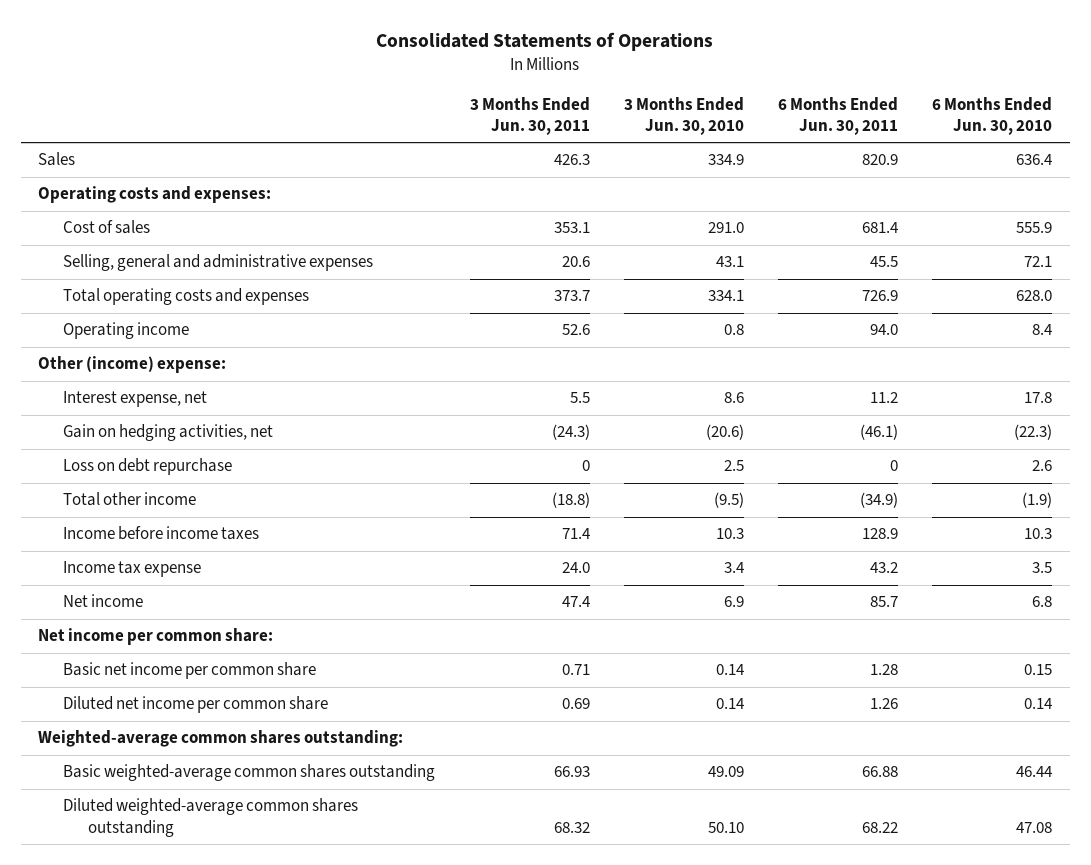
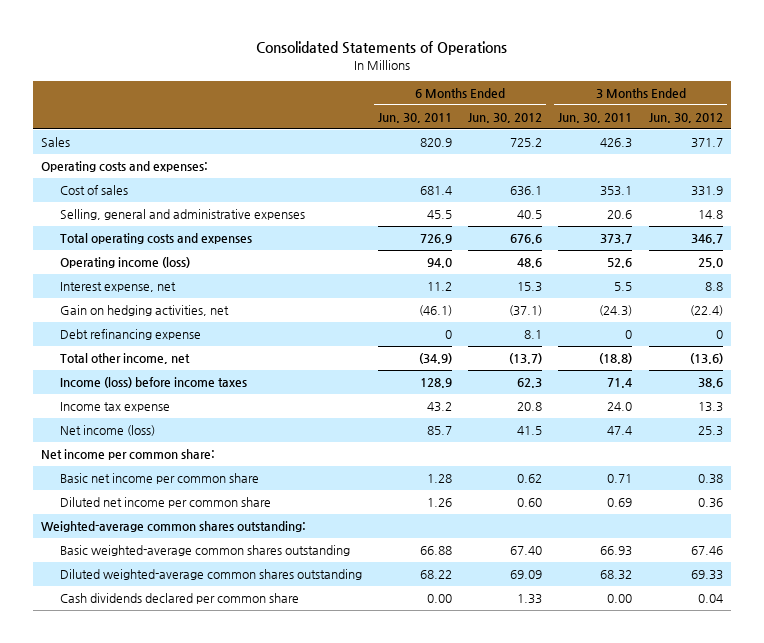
[623,96,744,136] 3 Months Ended Jun. 30, 2010 -> none
[932,96,1053,136] 6 Months Ended Jun. 30, 2010 -> none
none -> [468,112,543,123] Jun. 30, 2012
none -> [648,112,723,123] Jun. 30, 2012
[38,356,227,374] Other (income) expense: -> none
[63,322,190,340] Operating income -> [60,257,191,269] Operating income (loss)
[63,458,233,476] Loss on debt repurchase -> none
none -> [60,329,202,341] Debt refinancing expense
[63,492,197,507] Total other income -> [60,353,191,365] Total other income, net
[63,526,260,541] Income before income taxes -> [60,377,248,389] Income (loss) before income taxes
[63,594,144,608] Net income -> [60,425,156,437] Net income (loss)
none -> [60,593,300,605] Cash dividends declared per common share

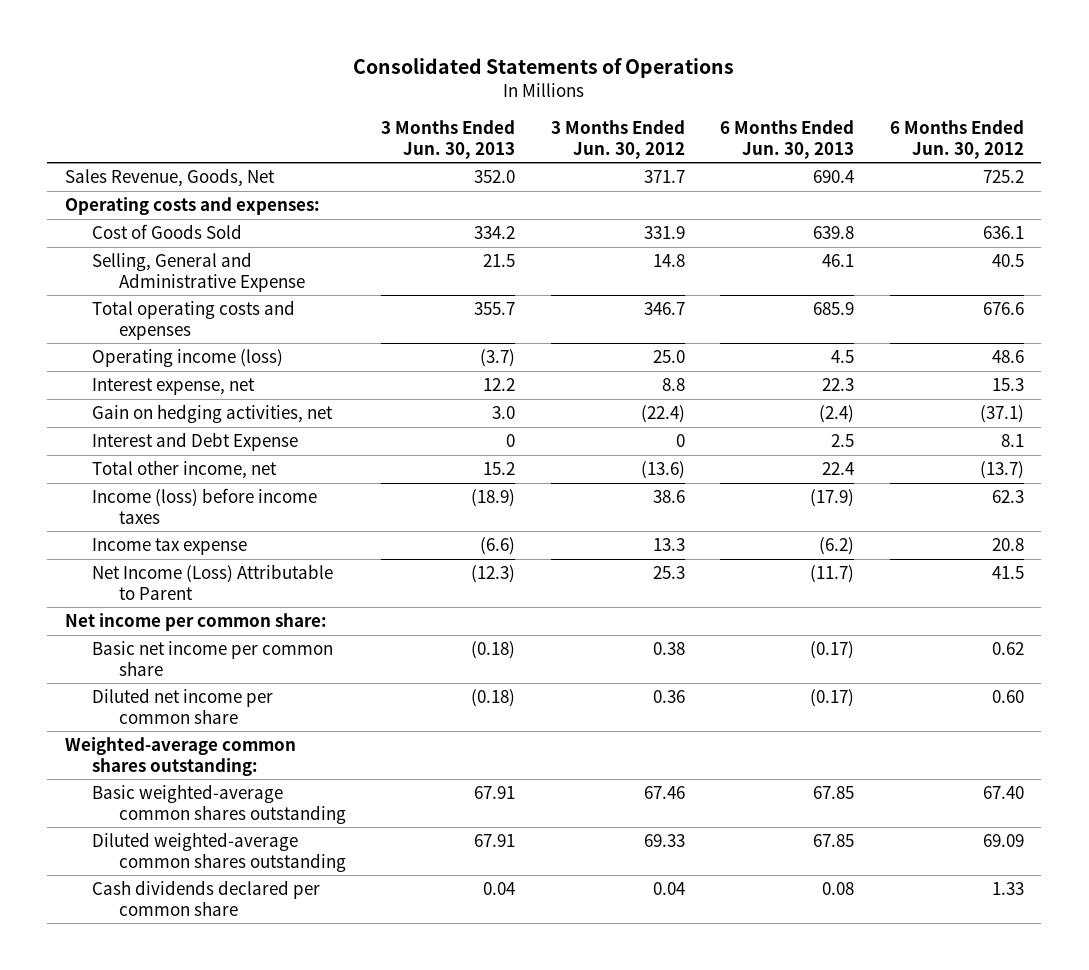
[378,112,453,123] Jun. 30, 2011 -> none
[558,112,633,123] Jun. 30, 2011 -> none
none -> [381,119,516,159] 3 Months Ended Jun. 30, 2013
none -> [720,119,855,159] 6 Months Ended Jun. 30, 2013
[41,137,71,148] Sales -> [65,167,276,187] Sales Revenue, Goods, Net
[60,185,129,196] Cost of sales -> [91,223,242,239] Cost of Goods Sold
[60,209,306,221] Selling, general and administrative expenses -> [91,251,305,292] Selling, General and Administrative Expense
[60,329,202,341] Debt refinancing expense -> none
none -> [91,431,298,451] Interest and Debt Expense
[60,425,156,437] Net income (loss) -> [91,563,333,600] Net Income (Loss) Attributable to Parent

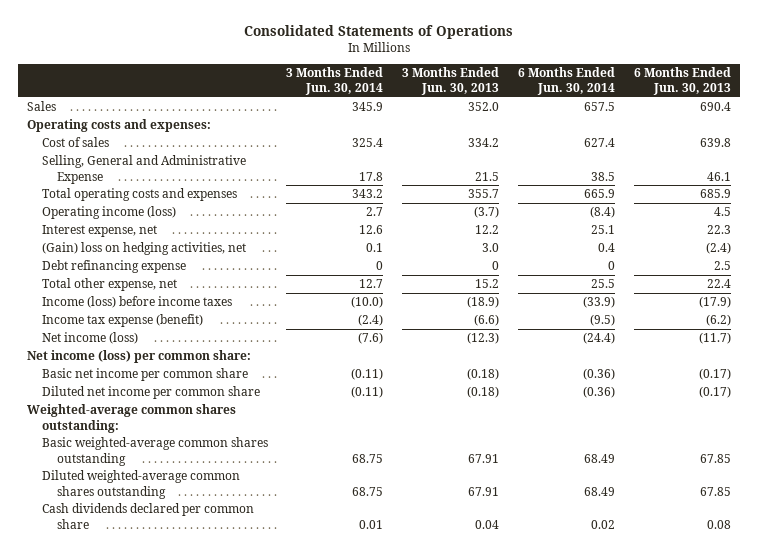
[550,119,685,159] 3 Months Ended Jun. 30, 2012 -> none
[889,119,1024,159] 6 Months Ended Jun. 30, 2012 -> none
none -> [286,66,384,96] 3 Months Ended Jun. 30, 2014
none -> [517,66,615,96] 6 Months Ended Jun. 30, 2014
[65,167,276,187] Sales Revenue, Goods, Net -> [26,101,56,112] Sales
[91,223,242,239] Cost of Goods Sold -> [41,137,109,148] Cost of sales
[91,403,333,423] Gain on hedging activities, net -> [41,242,246,256] (Gain) loss on hedging activities, net
[91,431,298,451] Interest and Debt Expense -> [41,260,186,274] Debt refinancing expense
[91,459,277,479] Total other income, net -> [41,278,177,292] Total other expense, net
[91,537,247,555] Income tax expense -> [41,314,203,328] Income tax expense (benefit)
[91,563,333,600] Net Income (Loss) Attributable to Parent -> [41,332,138,345] Net income (loss)
[65,612,328,631] Net income per common share: -> [26,350,251,364] Net income (loss) per common share:

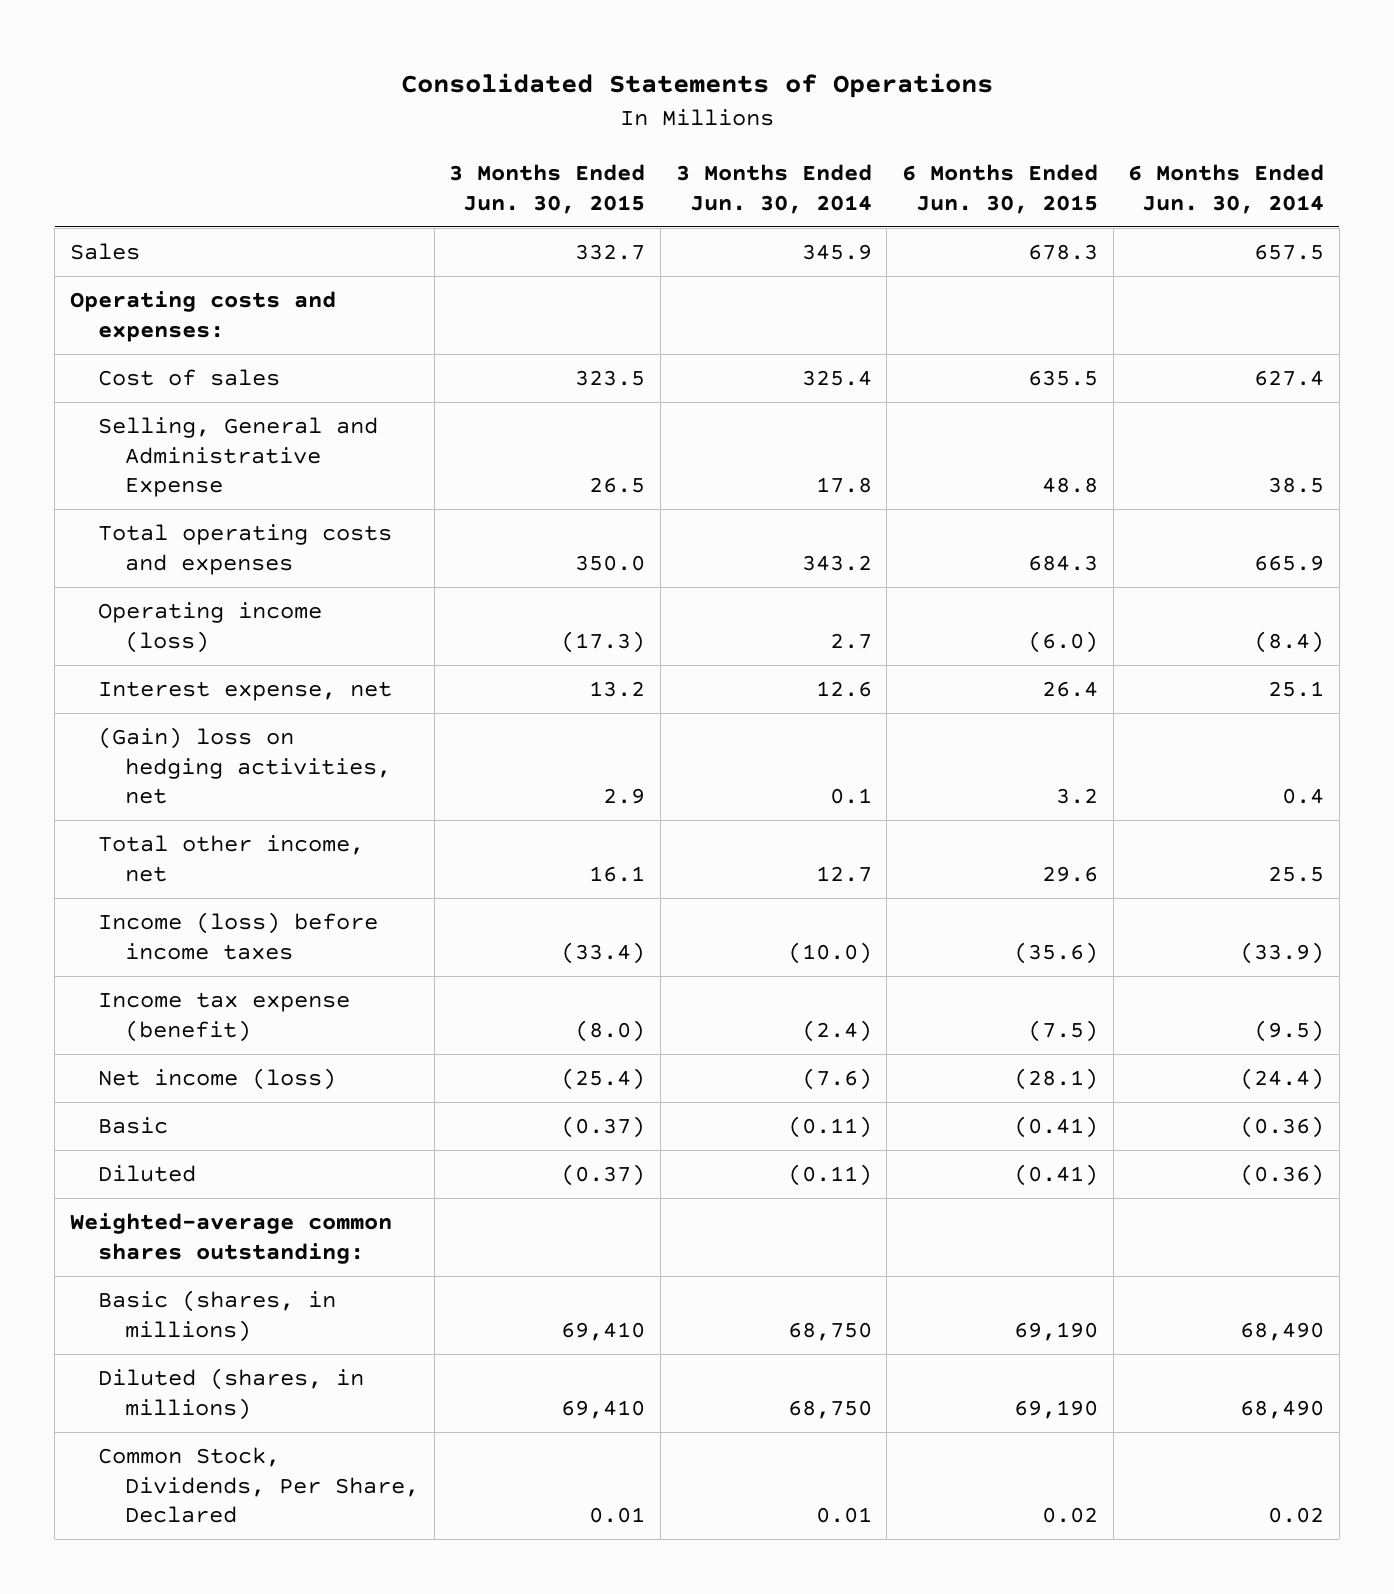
[402,66,500,96] 3 Months Ended Jun. 30, 2013 -> none
[633,66,731,96] 6 Months Ended Jun. 30, 2013 -> none
none -> [449,164,646,214] 3 Months Ended Jun. 30, 2015
none -> [901,164,1098,214] 6 Months Ended Jun. 30, 2015
[41,260,186,274] Debt refinancing expense -> none
[41,278,177,292] Total other expense, net -> [97,835,364,882] Total other income, net
[26,350,251,364] Net income (loss) per common share: -> none
[41,368,248,382] Basic net income per common share -> [97,1117,168,1135] Basic
[41,386,260,400] Diluted net income per common share -> [97,1165,196,1183] Diluted
[41,437,268,466] Basic weighted-average common shares outstanding -> [97,1290,336,1342] Basic (shares, in millions)
[352,453,384,463] 68.75 -> [787,1321,872,1341] 68,750
[583,453,615,463] 68.49 -> [1240,1321,1325,1341] 68,490
[41,470,240,499] Diluted weighted-average common shares outstanding -> [97,1368,364,1420] Diluted (shares, in millions)
[352,486,384,496] 68.75 -> [787,1399,872,1419] 68,750
[583,486,615,496] 68.49 -> [1240,1399,1325,1419] 68,490
[41,503,254,529] Cash dividends declared per common share -> [97,1447,420,1524] Common Stock, Dividends, Per Share, Declared

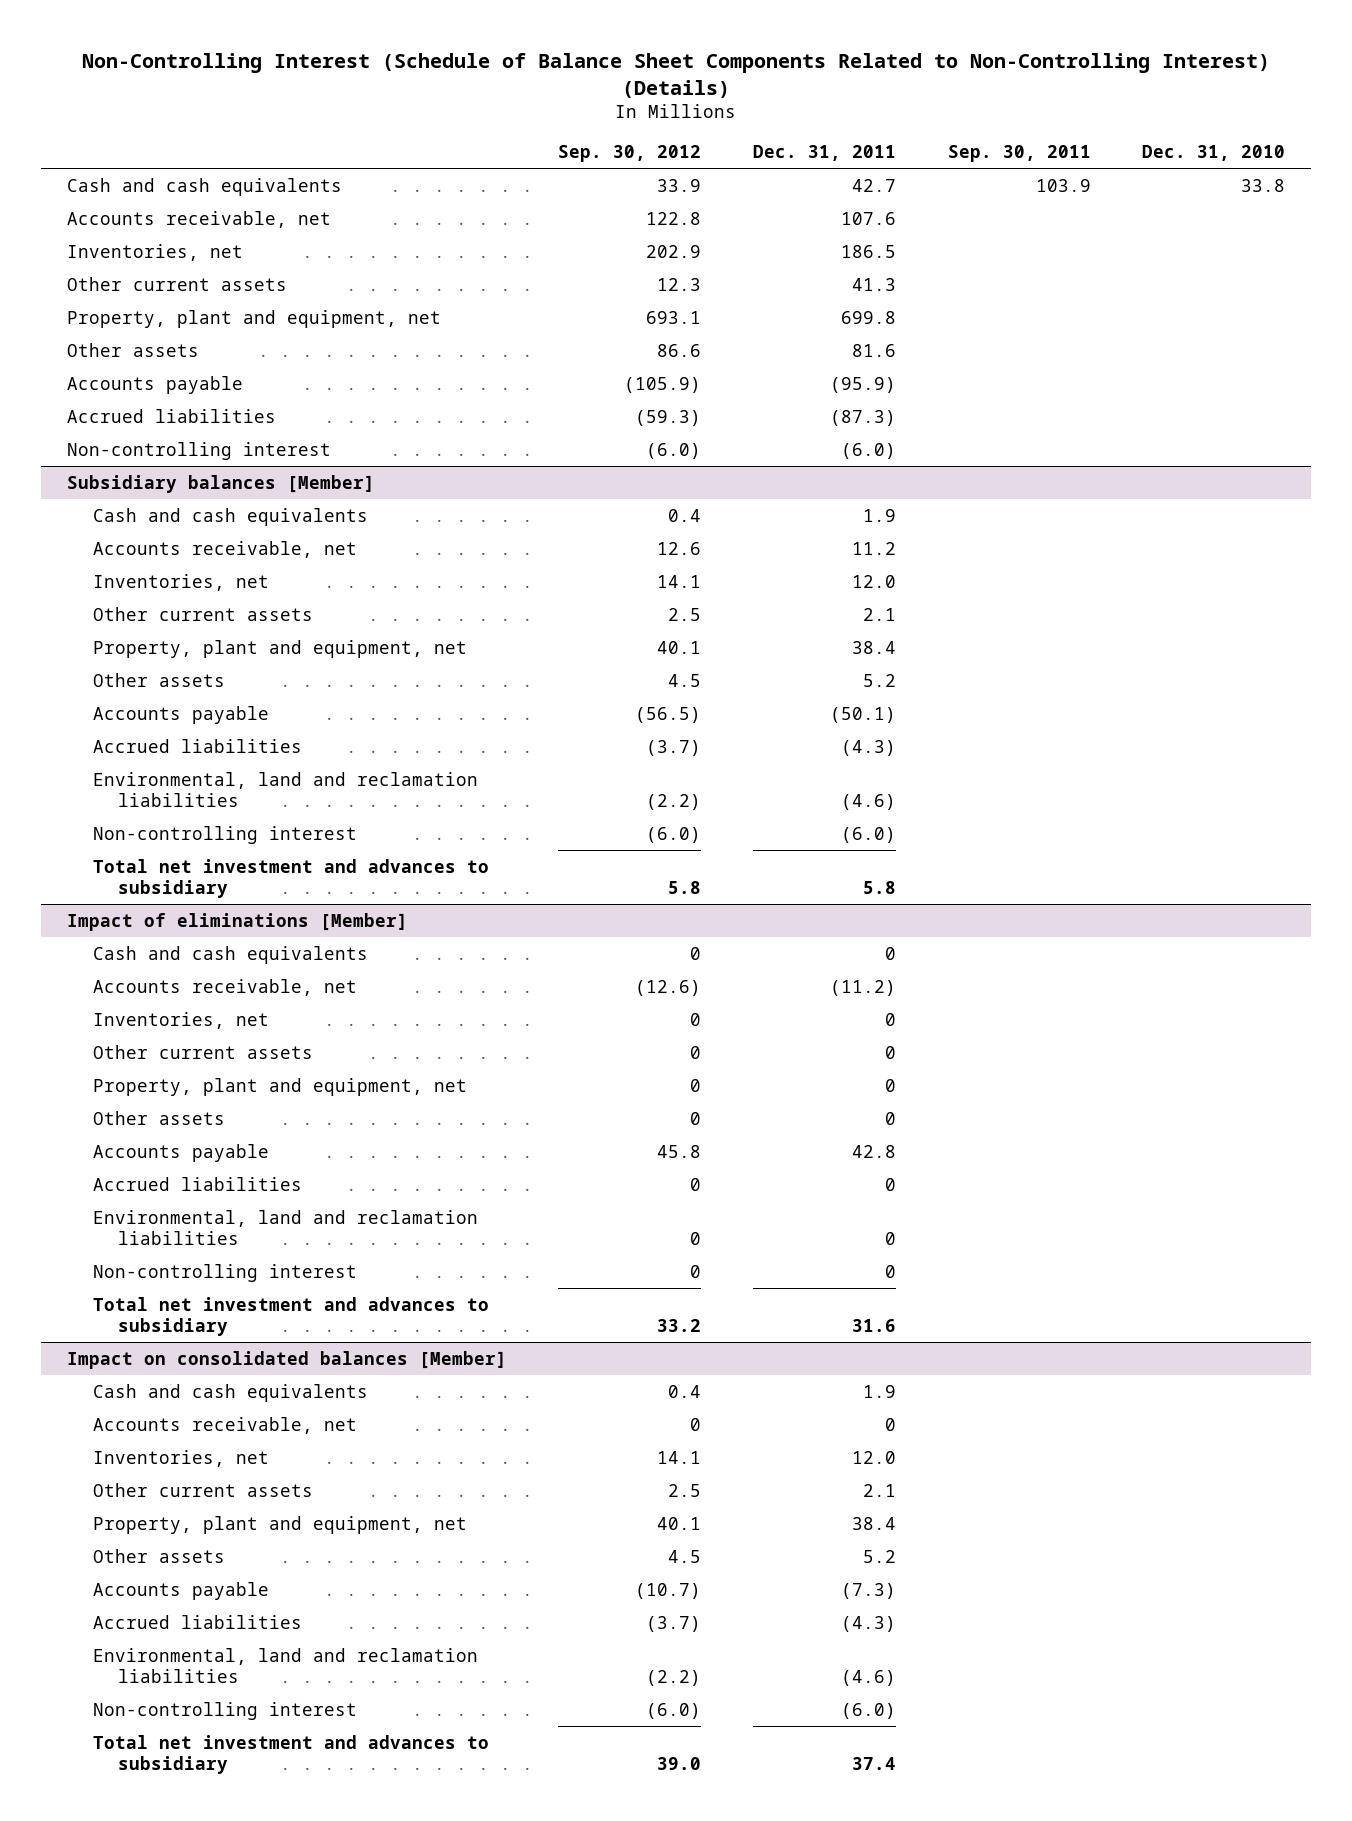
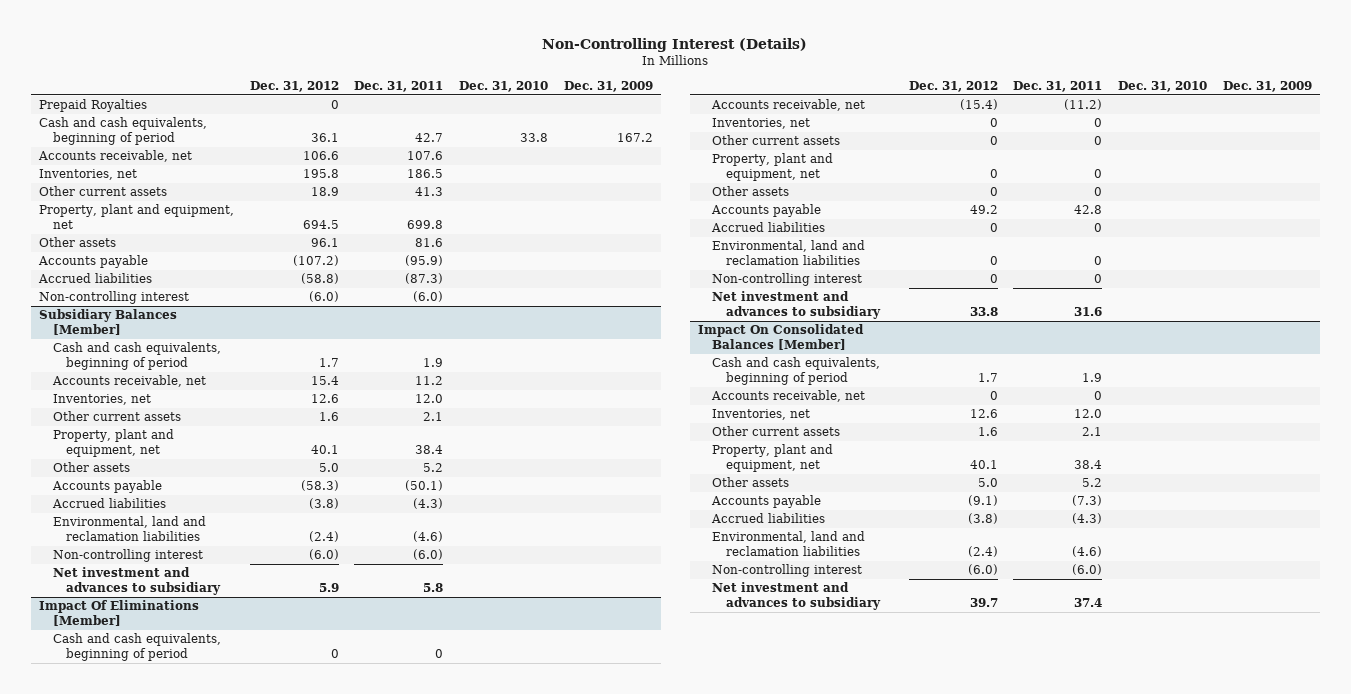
[82,52,1271,98] Non-Controlling Interest (Schedule of Balance Sheet Components Related to Non-Controlling Interest) (Details) -> [542,37,808,52] Non-Controlling Interest (Details)
[558,144,702,162] Sep. 30, 2012 -> none
[947,144,1091,162] Sep. 30, 2011 -> none
none -> [249,80,339,92] Dec. 31, 2012
none -> [563,80,653,92] Dec. 31, 2009
none -> [38,99,147,113] Prepaid Royalties
[66,177,342,196] Cash and cash equivalents -> [38,117,207,146] Cash and cash equivalents, beginning of period
[66,474,375,493] Subsidiary balances [Member] -> [38,309,177,336] Subsidiary Balances [Member]
[92,507,368,526] Cash and cash equivalents -> [52,342,221,371] Cash and cash equivalents, beginning of period
[92,858,489,898] Total net investment and advances to subsidiary -> [52,567,222,596] Net investment and advances to subsidiary
[66,912,408,931] Impact of eliminations [Member] -> [38,600,199,627] Impact Of Eliminations [Member]
[92,945,368,964] Cash and cash equivalents -> [52,633,221,662] Cash and cash equivalents, beginning of period
[92,1296,489,1336] Total net investment and advances to subsidiary -> [711,291,881,320] Net investment and advances to subsidiary
[66,1350,507,1369] Impact on consolidated balances [Member] -> [697,324,864,351] Impact On Consolidated Balances [Member]
[92,1383,368,1402] Cash and cash equivalents -> [711,357,880,386] Cash and cash equivalents, beginning of period
[92,1734,489,1774] Total net investment and advances to subsidiary -> [711,582,881,611] Net investment and advances to subsidiary

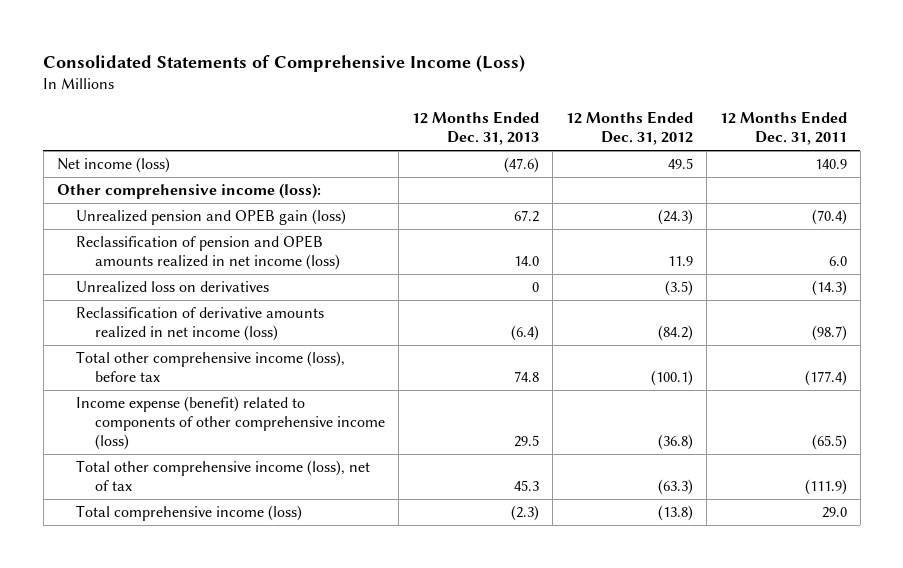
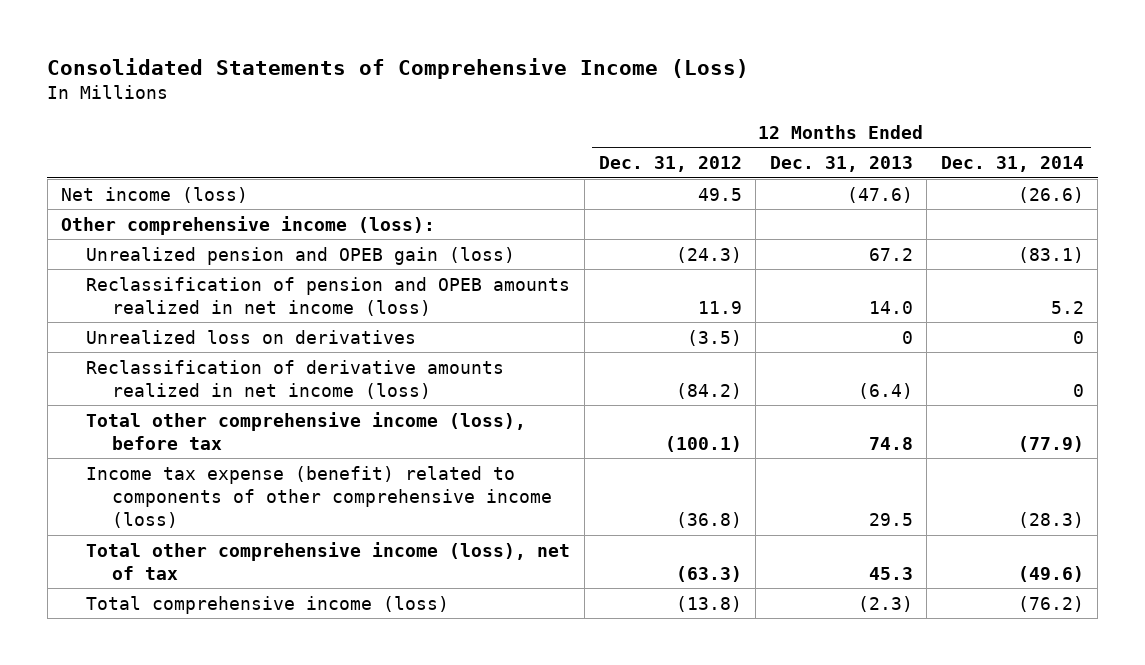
[719,111,847,146] 12 Months Ended Dec. 31, 2011 -> none
none -> [940,156,1084,173] Dec. 31, 2014
[75,396,385,450] Income expense (benefit) related to components of other comprehensive income (loss) -> [86,465,552,528] Income tax expense (benefit) related to components of other comprehensive income (loss)

